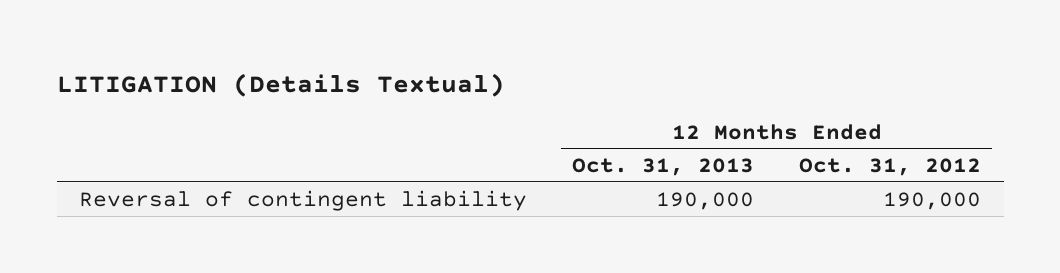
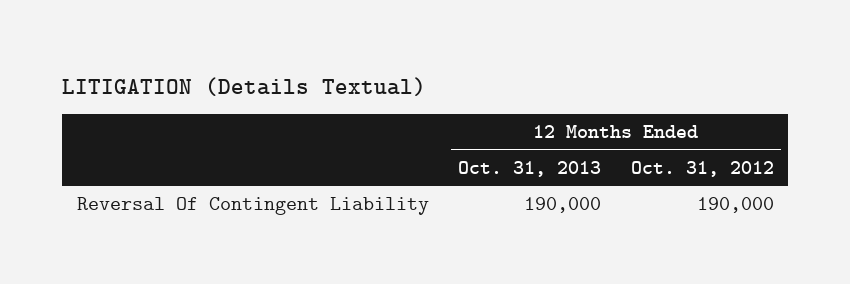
[79,190,528,212] Reversal of contingent liability -> [76,197,429,216] Reversal Of Contingent Liability

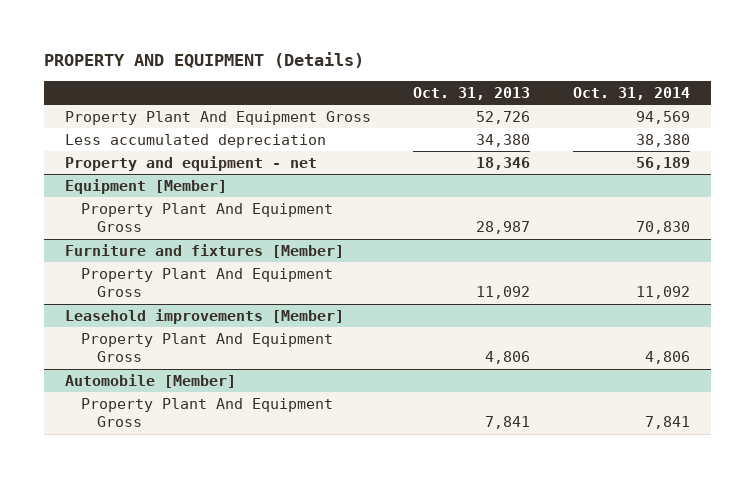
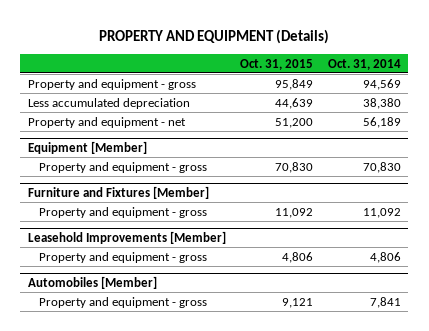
[413,87,531,101] Oct. 31, 2013 -> none
none -> [240,58,314,70] Oct. 31, 2015
[64,110,371,125] Property Plant And Equipment Gross -> [27,78,196,90] Property and equipment - gross
[81,202,334,233] Property Plant And Equipment Gross -> [39,161,208,173] Property and equipment - gross
[64,243,344,258] Furniture and fixtures [Member] -> [27,186,209,200] Furniture and Fixtures [Member]
[81,267,334,298] Property Plant And Equipment Gross -> [39,206,208,218] Property and equipment - gross
[64,308,344,324] Leasehold improvements [Member] -> [27,231,226,245] Leasehold Improvements [Member]
[81,332,334,363] Property Plant And Equipment Gross -> [39,251,208,263] Property and equipment - gross
[64,373,236,388] Automobile [Member] -> [27,276,157,290] Automobiles [Member]
[81,397,334,428] Property Plant And Equipment Gross -> [39,296,208,308] Property and equipment - gross

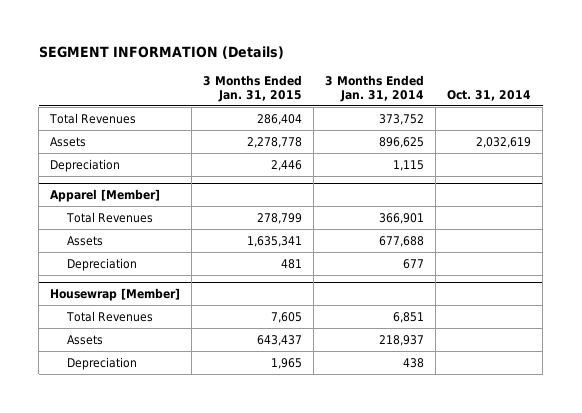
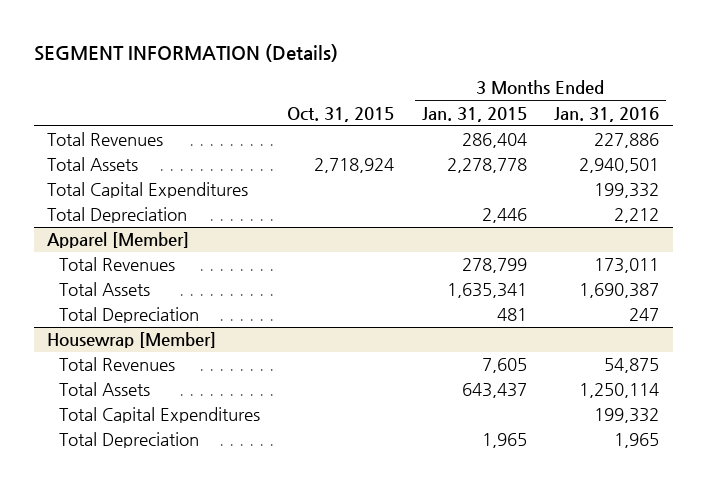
[325,74,425,102] 3 Months Ended Jan. 31, 2014 -> none
[447,89,532,101] Oct. 31, 2014 -> none
none -> [287,106,395,122] Oct. 31, 2015
none -> [553,106,659,122] Jan. 31, 2016
[50,136,87,147] Assets -> [47,157,139,172] Total Assets
none -> [47,182,249,199] Total Capital Expenditures
[50,158,121,172] Depreciation -> [47,207,188,224] Total Depreciation
[67,235,104,246] Assets -> [59,282,151,297] Total Assets
[67,257,138,271] Depreciation -> [59,307,200,324] Total Depreciation
[67,334,104,345] Assets -> [59,382,151,397] Total Assets
none -> [59,407,261,424] Total Capital Expenditures
[67,356,138,370] Depreciation -> [59,432,200,449] Total Depreciation

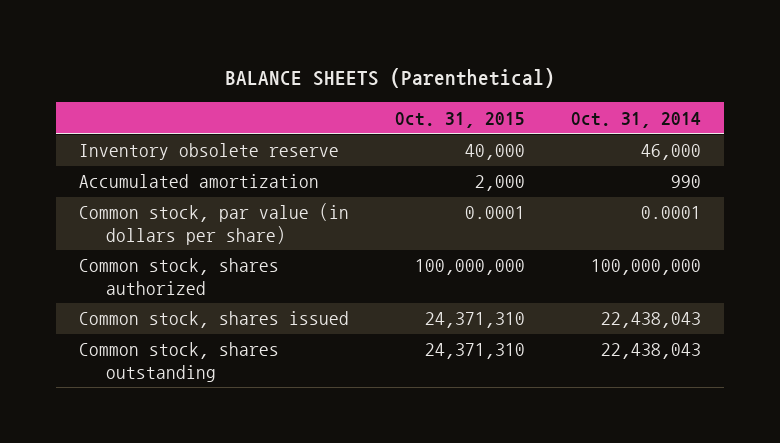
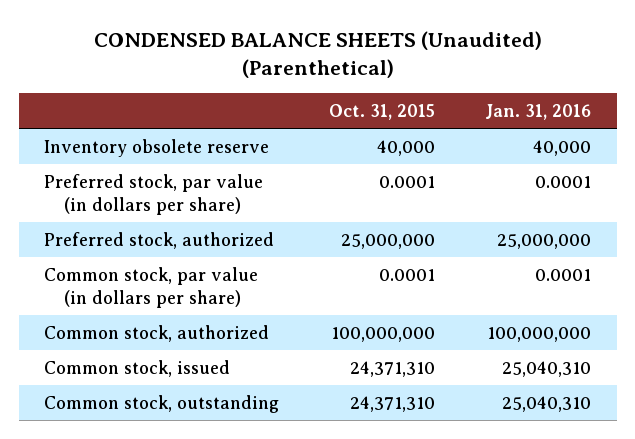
[224,68,555,89] BALANCE SHEETS (Parenthetical) -> [93,30,542,78] CONDENSED BALANCE SHEETS (Unaudited) (Parenthetical)
[570,111,701,128] Oct. 31, 2014 -> none
none -> [485,103,592,120] Jan. 31, 2016
[78,174,319,189] Accumulated amortization -> none
none -> [43,173,263,216] Preferred stock, par value (in dollars per share)
none -> [43,231,274,249] Preferred stock, authorized
[78,258,279,295] Common stock, shares authorized -> [43,324,269,342] Common stock, authorized
[78,311,349,329] Common stock, shares issued -> [43,359,230,377] Common stock, issued
[78,342,279,382] Common stock, shares outstanding -> [43,394,279,413] Common stock, outstanding

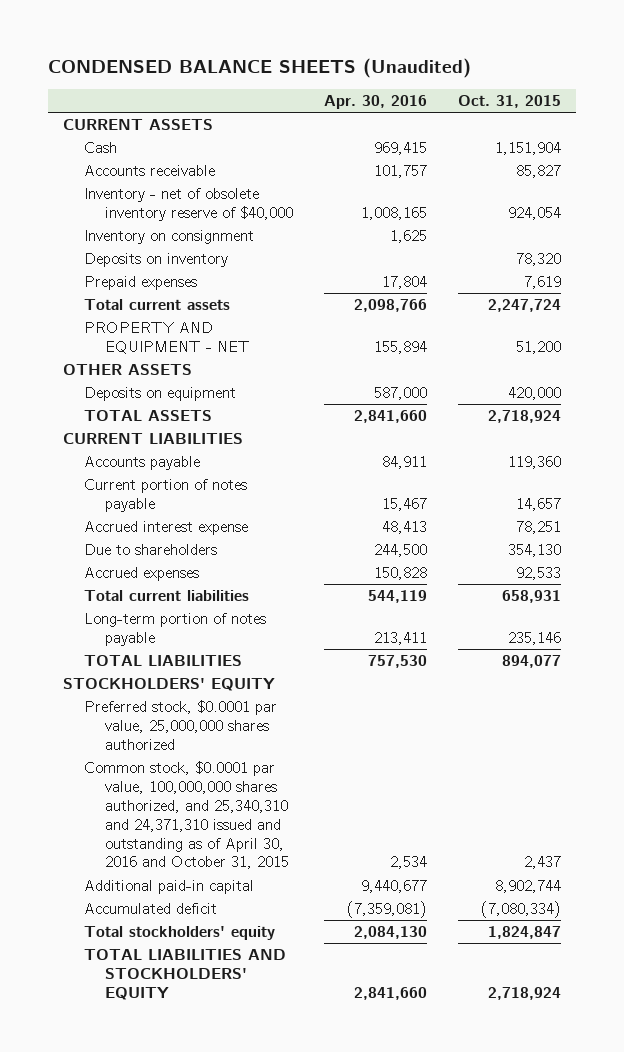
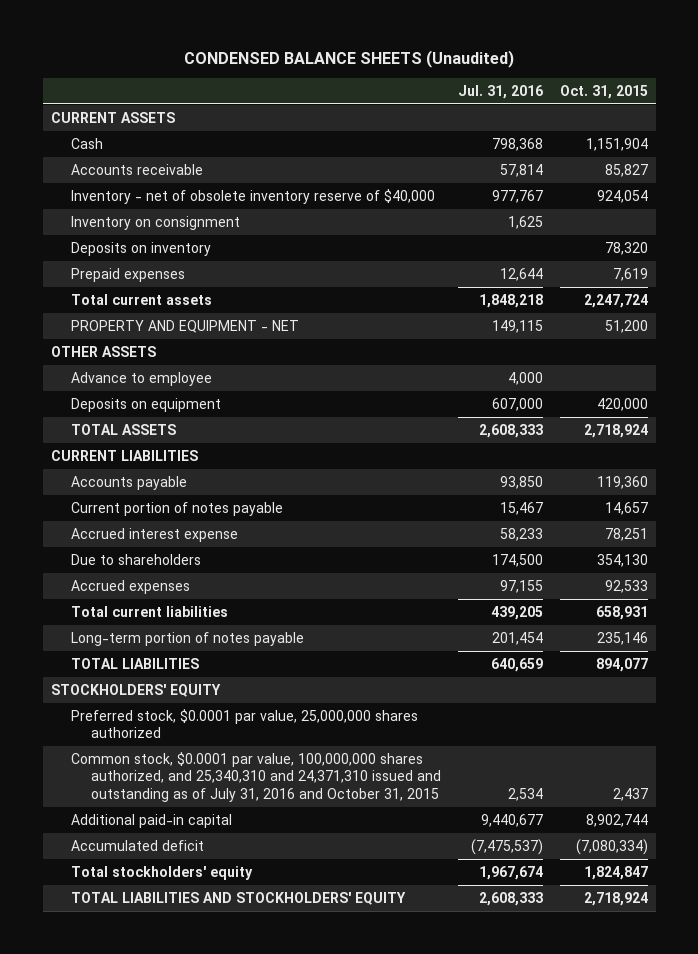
[324,94,428,109] Apr. 30, 2016 -> none
none -> [457,84,543,99] Jul. 31, 2016
none -> [71,371,213,386] Advance to employee
[84,761,290,870] Common stock, $0.0001 par value, 100,000,000 shares authorized, and 25,340,310 and 24,371,310 issued and outstanding as of April 30, 2016 and October 31, 2015 -> [71,751,442,802] Common stock, $0.0001 par value, 100,000,000 shares authorized, and 25,340,310 and 24,371,310 issued and outstanding as of July 31, 2016 and October 31, 2015

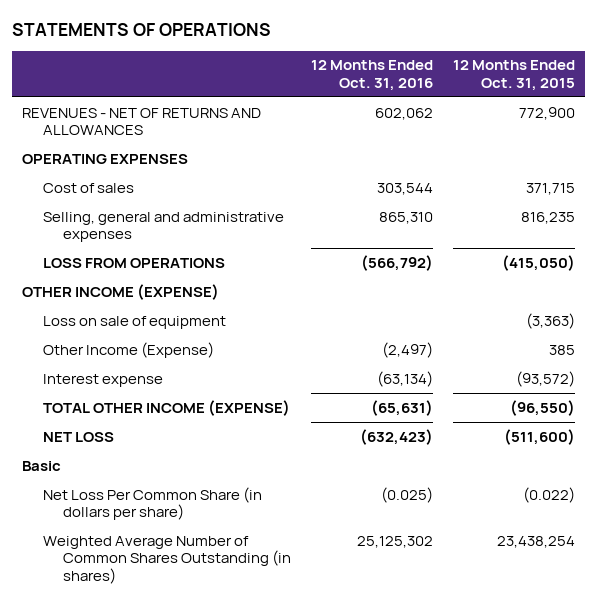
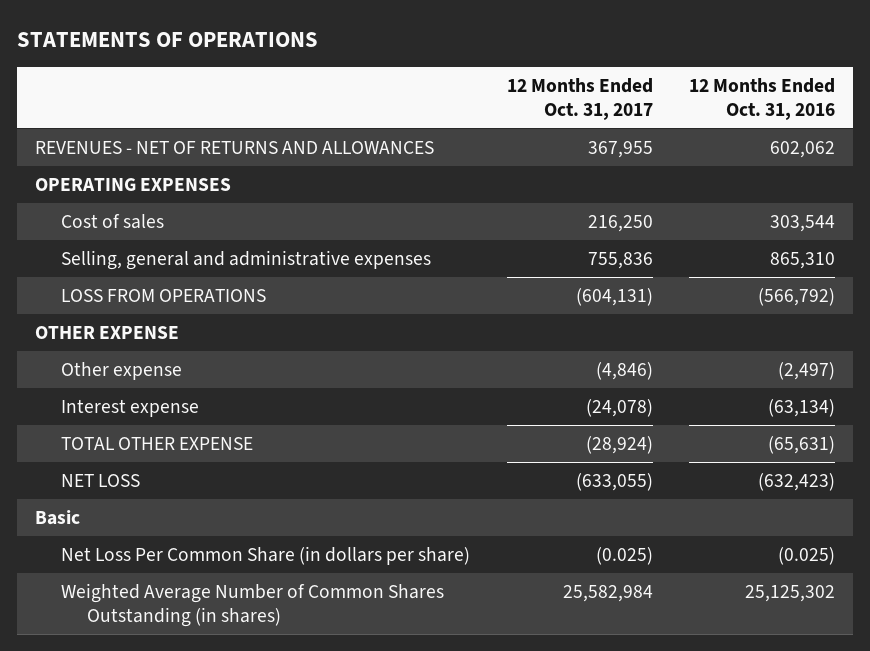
[453,60,576,92] 12 Months Ended Oct. 31, 2015 -> none
none -> [506,78,653,120] 12 Months Ended Oct. 31, 2017
[42,315,226,329] Loss on sale of equipment -> none
[22,283,220,300] OTHER INCOME (EXPENSE) -> [35,325,180,339] OTHER EXPENSE
[42,341,214,358] Other Income (Expense) -> [61,361,183,380] Other expense
[42,399,290,416] TOTAL OTHER INCOME (EXPENSE) -> [61,436,254,450] TOTAL OTHER EXPENSE

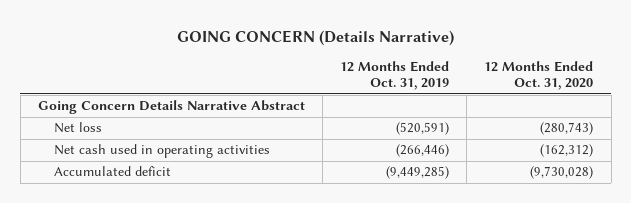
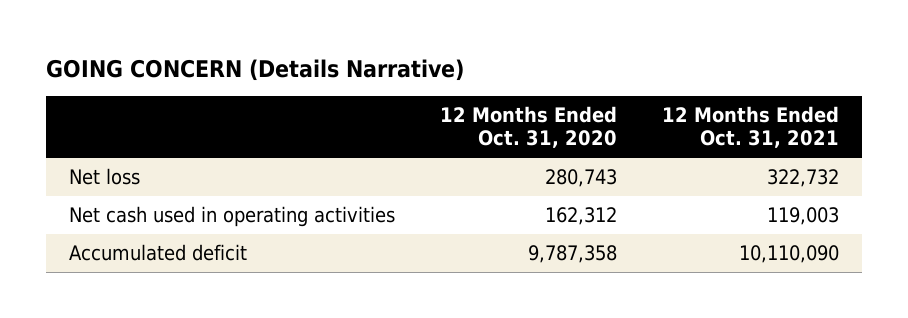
[340,61,450,91] 12 Months Ended Oct. 31, 2019 -> none
none -> [662,106,840,149] 12 Months Ended Oct. 31, 2021
[37,100,305,115] Going Concern Details Narrative Abstract -> none
[540,122,594,136] (280,743) -> [545,169,618,188] 280,743
[540,144,594,158] (162,312) -> [545,207,618,226] 162,312
[530,166,594,180] (9,730,028) -> [528,245,618,264] 9,787,358

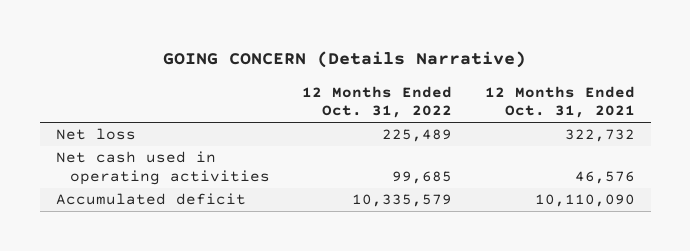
[440,106,618,149] 12 Months Ended Oct. 31, 2020 -> none
none -> [302,85,453,119] 12 Months Ended Oct. 31, 2022
[767,207,840,226] 119,003 -> [574,170,635,184] 46,576

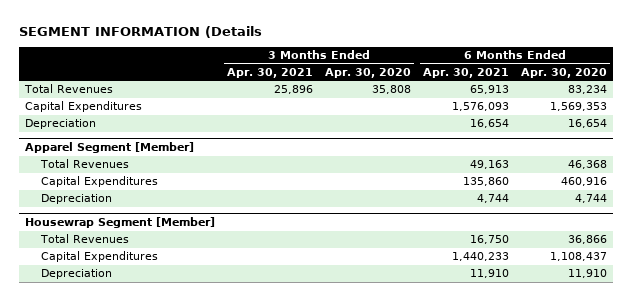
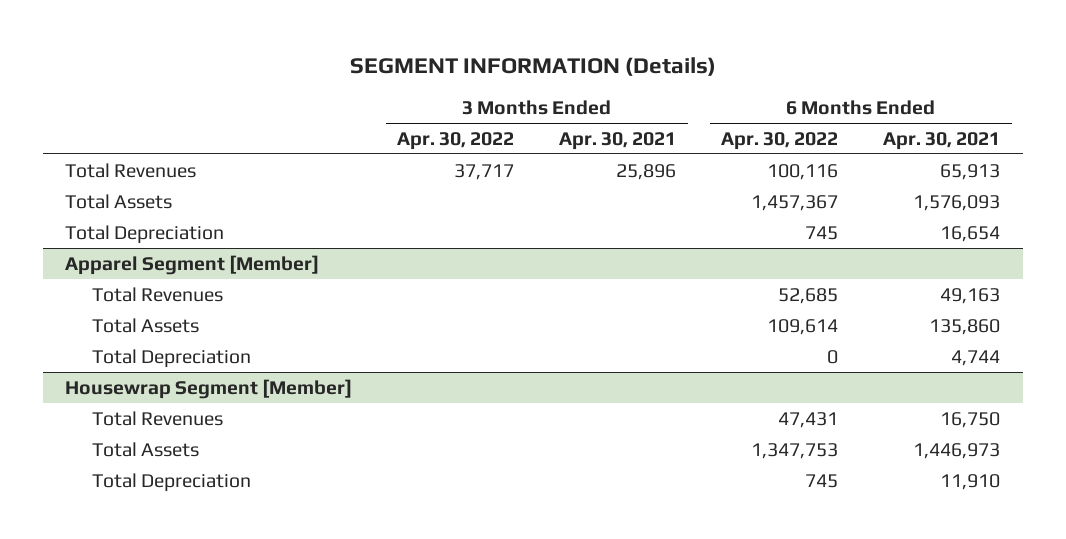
[18,25,262,38] SEGMENT INFORMATION (Details -> [349,57,716,77] SEGMENT INFORMATION (Details)
[324,67,411,78] Apr. 30, 2020 -> none
[521,67,608,78] Apr. 30, 2020 -> none
none -> [397,131,515,150] Apr. 30, 2022
none -> [721,131,839,150] Apr. 30, 2022
[24,101,142,113] Capital Expenditures -> [65,193,173,209] Total Assets
[24,119,96,130] Depreciation -> [65,224,225,244] Total Depreciation
[40,176,158,188] Capital Expenditures -> [91,317,199,333] Total Assets
[40,194,112,205] Depreciation -> [91,348,251,368] Total Depreciation
[40,251,158,263] Capital Expenditures -> none
none -> [91,441,199,457] Total Assets
[40,269,112,280] Depreciation -> [91,472,251,492] Total Depreciation

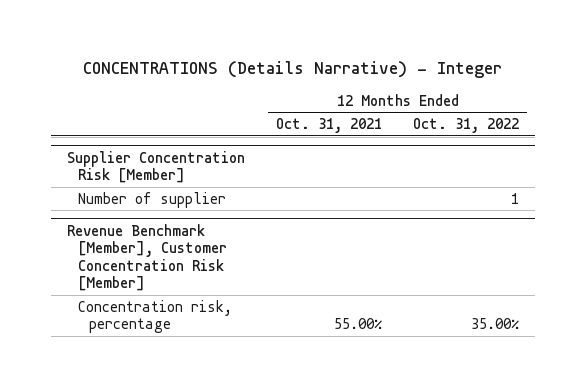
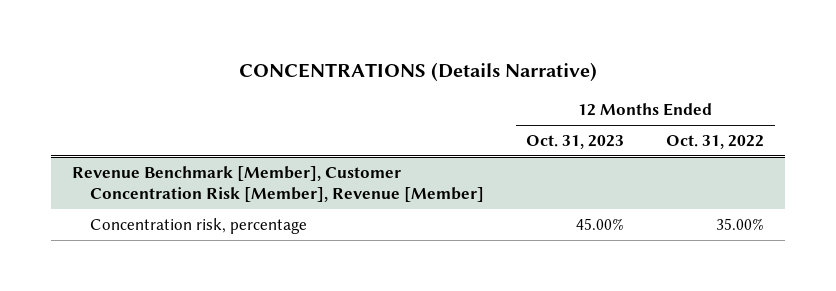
[83,61,503,79] CONCENTRATIONS (Details Narrative) - Integer -> [238,62,597,83] CONCENTRATIONS (Details Narrative)
[276,118,383,134] Oct. 31, 2021 -> none
none -> [526,134,625,149] Oct. 31, 2023
[66,150,245,184] Supplier Concentration Risk [Member] -> none
[78,191,227,208] Number of supplier -> none
[66,223,228,292] Revenue Benchmark [Member], Customer Concentration Risk [Member] -> [71,165,485,203] Revenue Benchmark [Member], Customer Concentration Risk [Member], Revenue [Member]

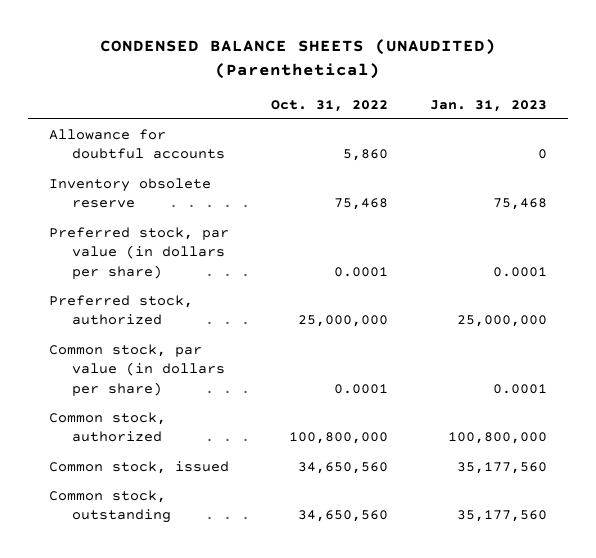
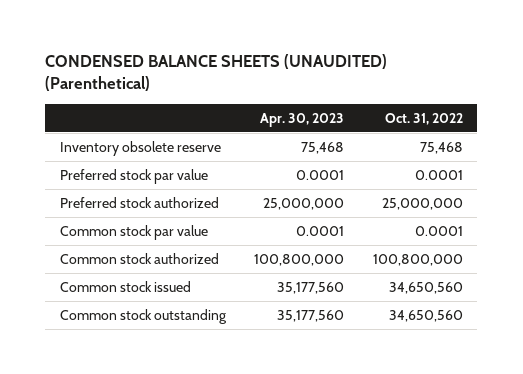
[430,99,548,112] Jan. 31, 2023 -> none
none -> [260,112,345,127] Apr. 30, 2023
[49,128,226,160] Allowance for doubtful accounts -> none
[49,226,230,279] Preferred stock, par value (in dollars per share) -> [59,169,208,185] Preferred stock par value
[49,294,194,326] Preferred stock, authorized -> [59,197,219,209] Preferred stock authorized
[49,343,226,396] Common stock, par value (in dollars per share) -> [59,225,208,241] Common stock par value
[49,411,167,443] Common stock, authorized -> [59,253,219,265] Common stock authorized
[49,460,230,474] Common stock, issued -> [59,281,191,293] Common stock issued
[49,489,172,524] Common stock, outstanding -> [59,309,227,325] Common stock outstanding

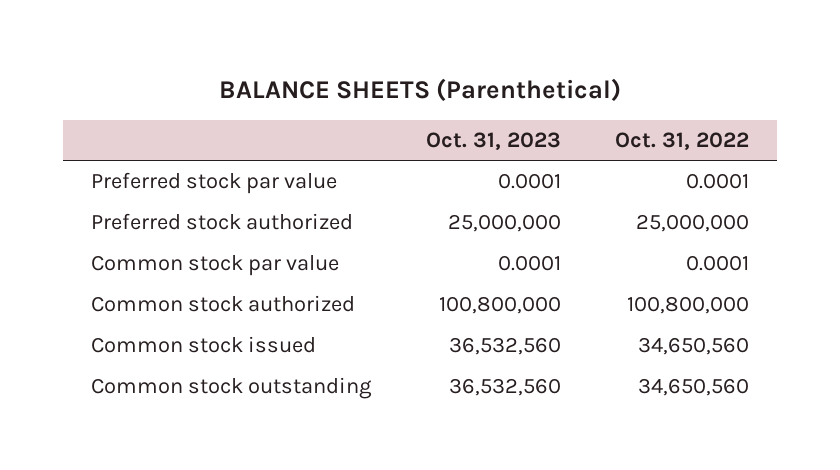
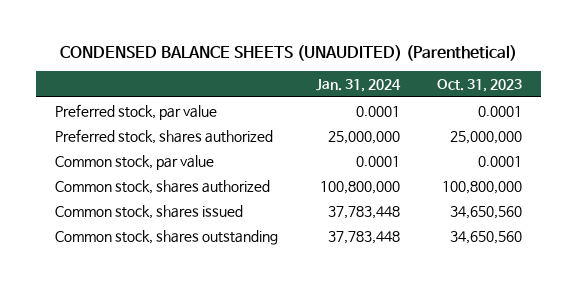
[219,77,622,102] BALANCE SHEETS (Parenthetical) -> [59,44,517,61] CONDENSED BALANCE SHEETS (UNAUDITED) (Parenthetical)
[615,131,750,150] Oct. 31, 2022 -> none
none -> [315,78,401,92] Jan. 31, 2024
[90,172,337,195] Preferred stock par value -> [55,103,218,120] Preferred stock, par value
[90,213,353,231] Preferred stock authorized -> [55,128,274,144] Preferred stock, shares authorized
[90,255,339,277] Common stock par value -> [55,154,215,170] Common stock, par value
[90,295,355,313] Common stock authorized -> [55,179,271,194] Common stock, shares authorized
[90,336,316,354] Common stock issued -> [55,204,244,219] Common stock, shares issued
[448,337,561,356] 36,532,560 -> [450,205,523,219] 34,650,560
[90,377,372,400] Common stock outstanding -> [55,229,279,245] Common stock, shares outstanding
[448,378,561,397] 36,532,560 -> [450,230,523,244] 34,650,560

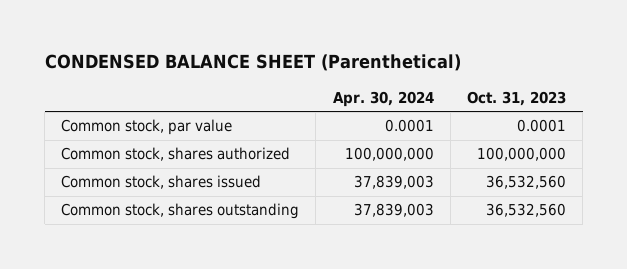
[59,44,517,61] CONDENSED BALANCE SHEETS (UNAUDITED) (Parenthetical) -> [44,54,461,72] CONDENSED BALANCE SHEET (Parenthetical)
[315,78,401,92] Jan. 31, 2024 -> none
none -> [332,90,434,107] Apr. 30, 2024
[55,103,218,120] Preferred stock, par value -> none
[55,128,274,144] Preferred stock, shares authorized -> none
[442,180,523,194] 100,800,000 -> [477,147,567,162] 100,000,000
[450,205,523,219] 34,650,560 -> [486,175,567,190] 36,532,560
[450,230,523,244] 34,650,560 -> [486,203,567,218] 36,532,560

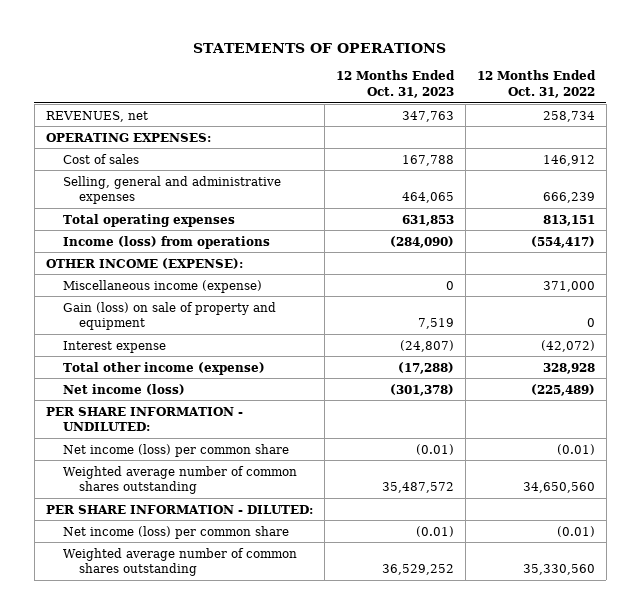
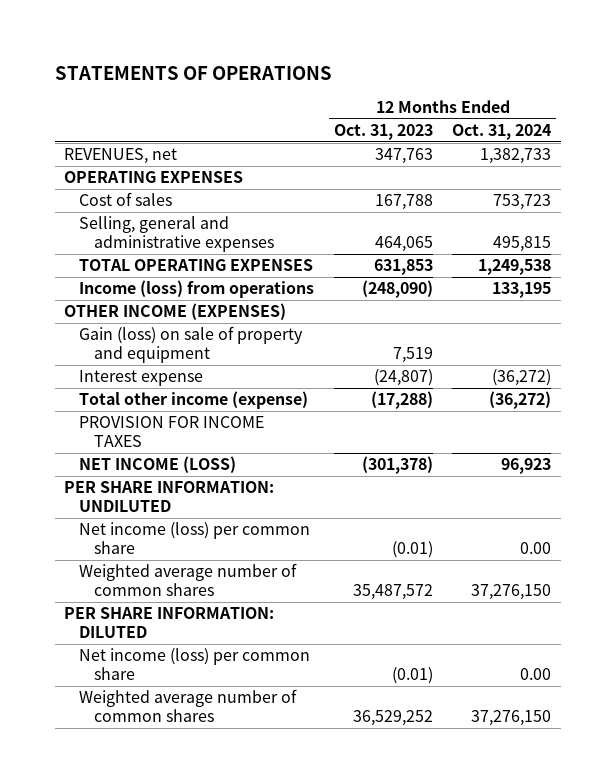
[476,70,596,98] 12 Months Ended Oct. 31, 2022 -> none
none -> [452,124,552,141] Oct. 31, 2024
[45,132,211,142] OPERATING EXPENSES: -> [64,171,244,184] OPERATING EXPENSES
[62,279,262,293] Miscellaneous income (expense) -> none
[62,213,235,227] Total operating expenses -> [79,259,314,272] TOTAL OPERATING EXPENSES
[389,235,454,248] (284,090) -> [361,280,433,299] (248,090)
[45,257,243,269] OTHER INCOME (EXPENSE): -> [64,303,287,321] OTHER INCOME (EXPENSES)
none -> [79,416,265,448] PROVISION FOR INCOME TAXES
[62,383,185,395] Net income (loss) -> [79,456,237,474] NET INCOME (LOSS)
[45,406,243,431] PER SHARE INFORMATION - UNDILUTED: -> [64,481,275,513] PER SHARE INFORMATION: UNDILUTED
[62,465,297,494] Weighted average number of common shares outstanding -> [79,563,298,597] Weighted average number of common shares
[45,504,313,514] PER SHARE INFORMATION - DILUTED: -> [64,607,275,639] PER SHARE INFORMATION: DILUTED
[62,547,297,576] Weighted average number of common shares outstanding -> [79,689,298,723] Weighted average number of common shares

